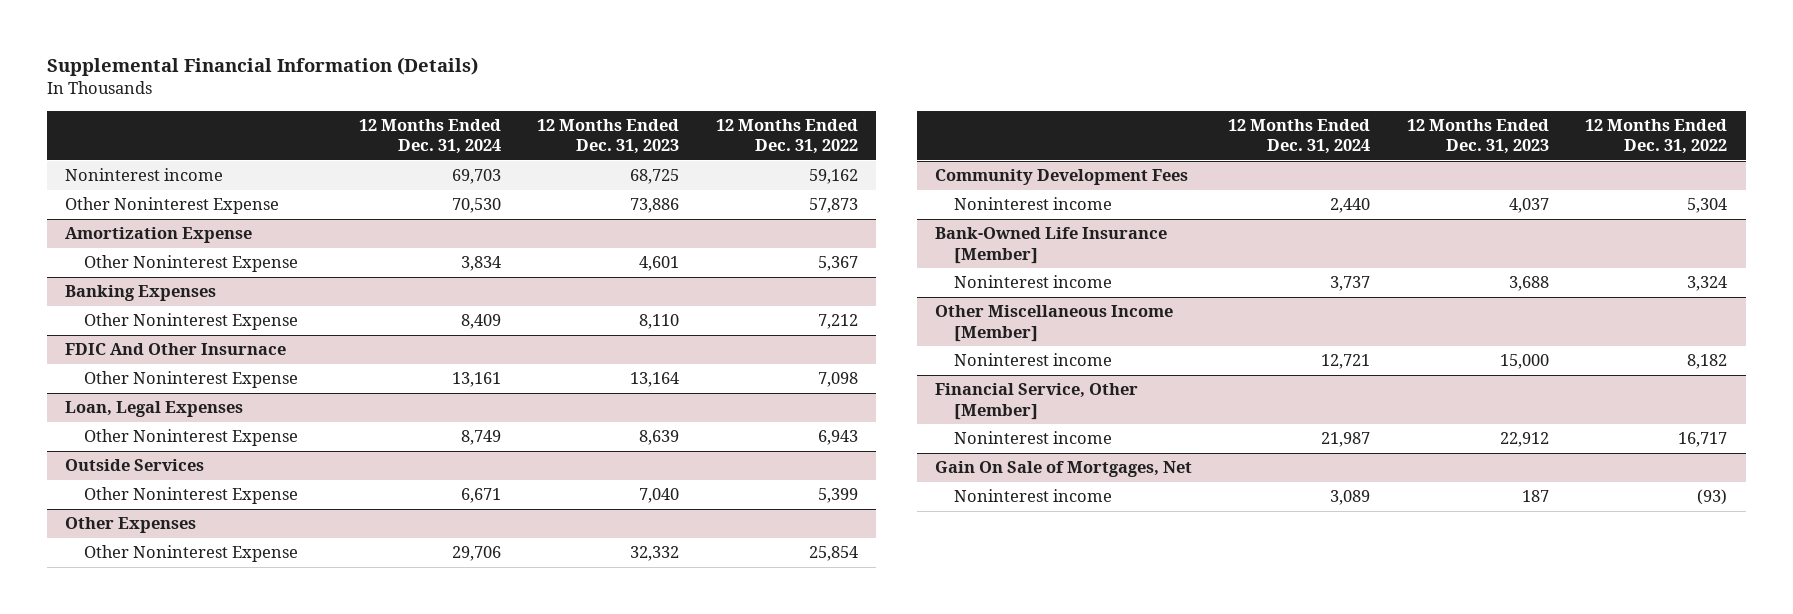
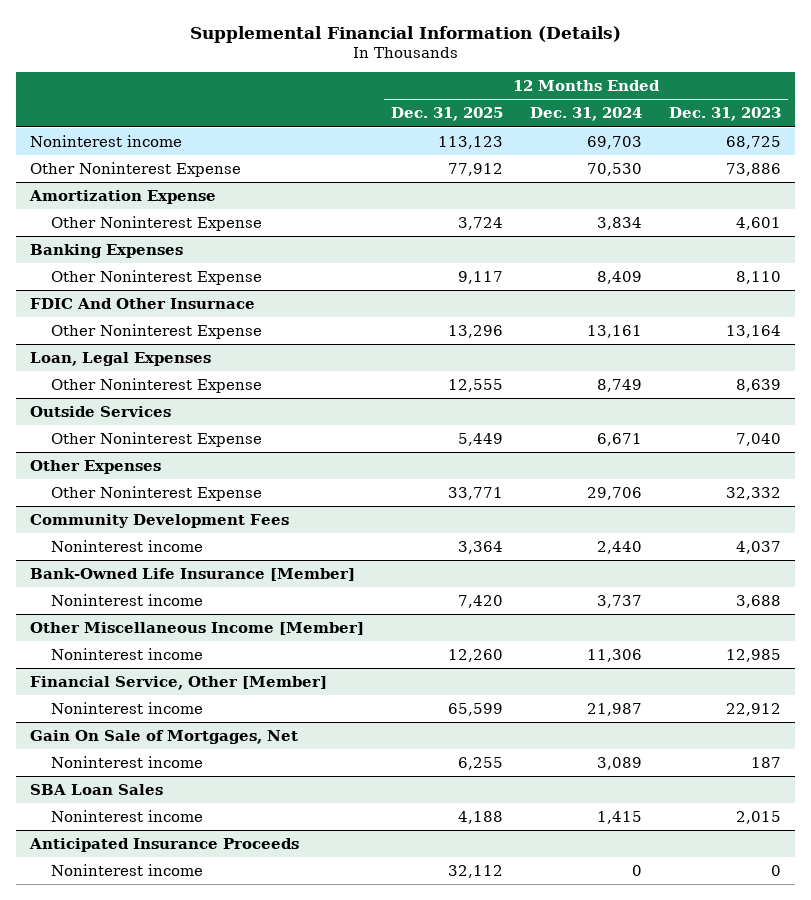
[715,118,858,155] 12 Months Ended Dec. 31, 2022 -> none
none -> [391,107,504,122] Dec. 31, 2025
[1321,354,1371,370] 12,721 -> [587,648,643,662] 11,306
[1499,354,1549,370] 15,000 -> [726,648,782,662] 12,985
none -> [30,783,164,795] SBA Loan Sales
none -> [50,809,203,822] Noninterest income
none -> [29,837,300,852] Anticipated Insurance Proceeds
none -> [50,863,203,876] Noninterest income

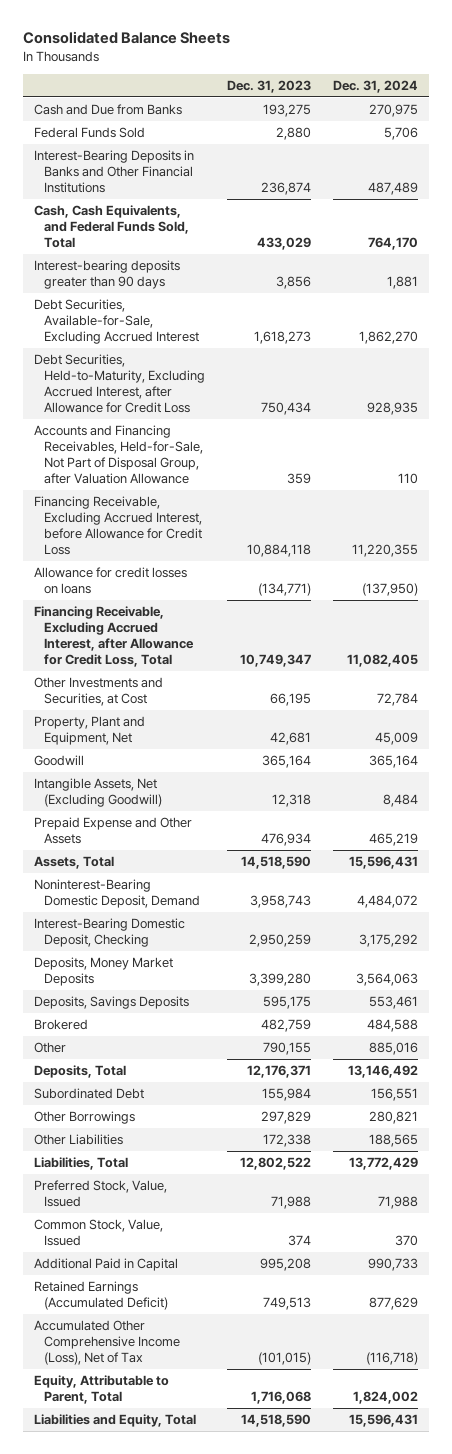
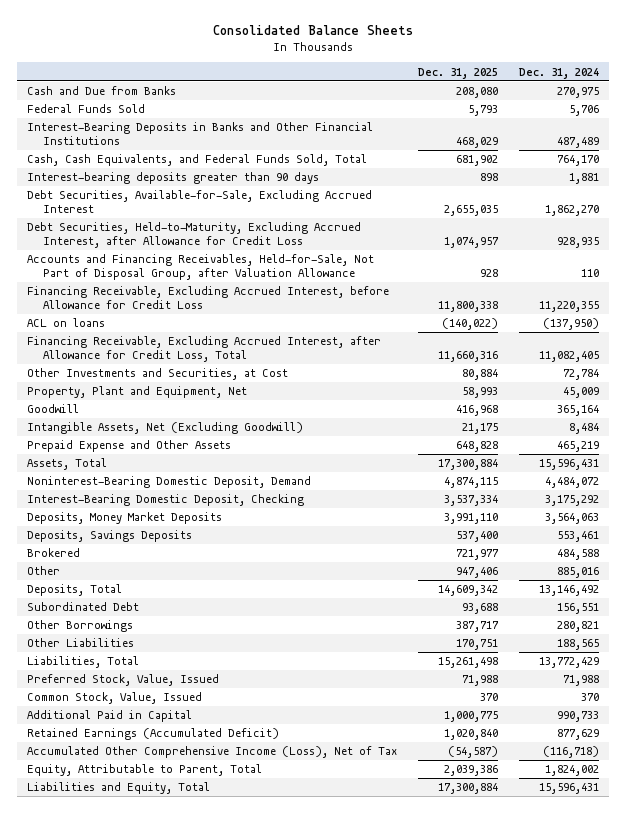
[226,79,311,93] Dec. 31, 2023 -> none
none -> [417,67,498,79] Dec. 31, 2025
[34,567,188,595] Allowance for credit losses on loans -> [27,318,106,328] ACL on loans

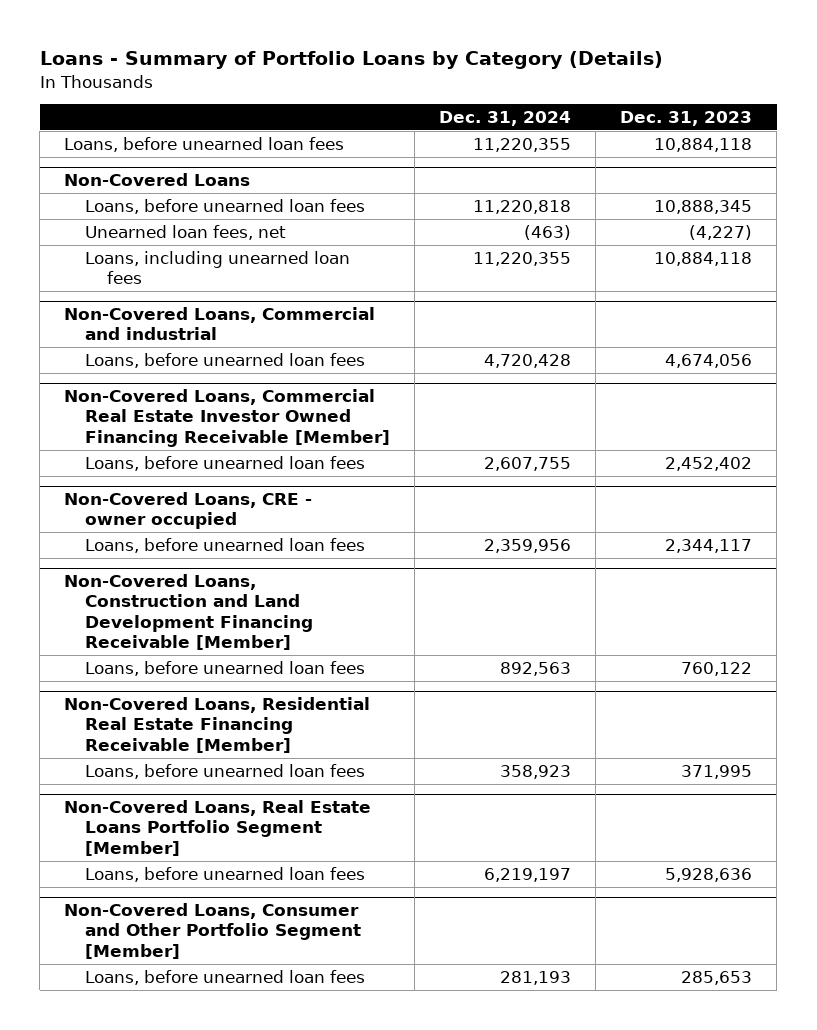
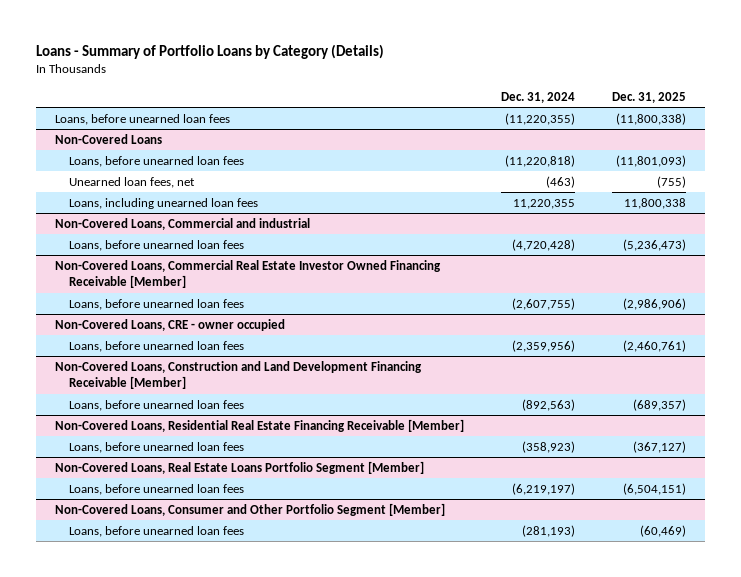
[620,110,753,126] Dec. 31, 2023 -> none
none -> [612,91,687,103] Dec. 31, 2025
[473,137,572,152] 11,220,355 -> [504,112,575,125] (11,220,355)
[473,199,572,214] 11,220,818 -> [504,154,575,167] (11,220,818)
[484,353,572,368] 4,720,428 -> [511,238,575,251] (4,720,428)
[484,456,572,471] 2,607,755 -> [511,297,575,310] (2,607,755)
[484,538,572,553] 2,359,956 -> [511,339,575,352] (2,359,956)
[500,661,572,676] 892,563 -> [521,398,575,411] (892,563)
[500,764,572,779] 358,923 -> [521,440,575,453] (358,923)
[484,867,572,882] 6,219,197 -> [511,482,575,495] (6,219,197)
[500,970,572,985] 281,193 -> [521,524,575,537] (281,193)

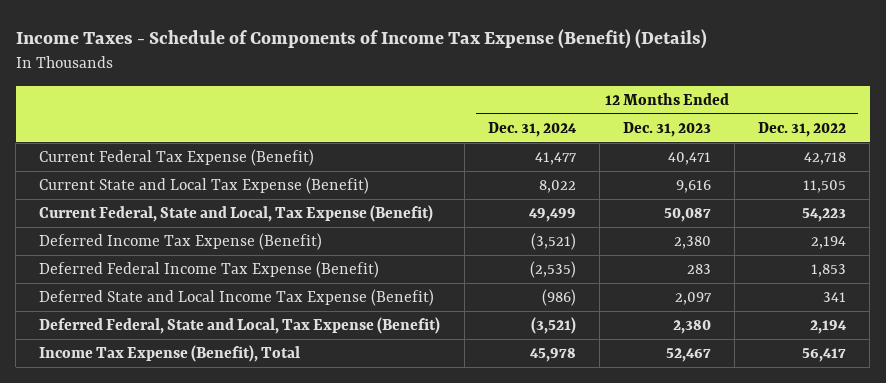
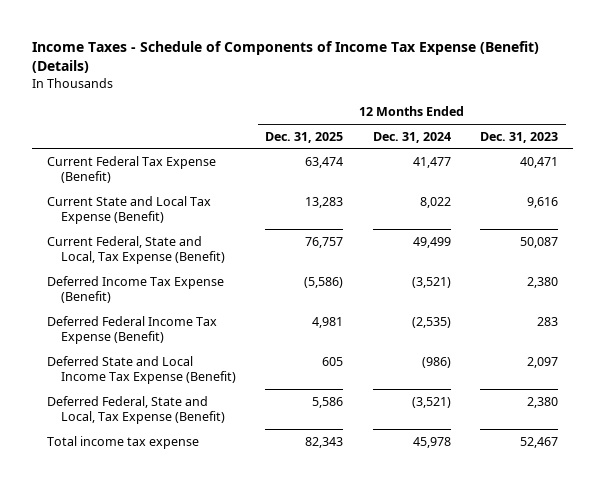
[758,121,847,137] Dec. 31, 2022 -> none
none -> [265,131,344,143] Dec. 31, 2025
[39,345,301,363] Income Tax Expense (Benefit), Total -> [47,435,200,449] Total income tax expense

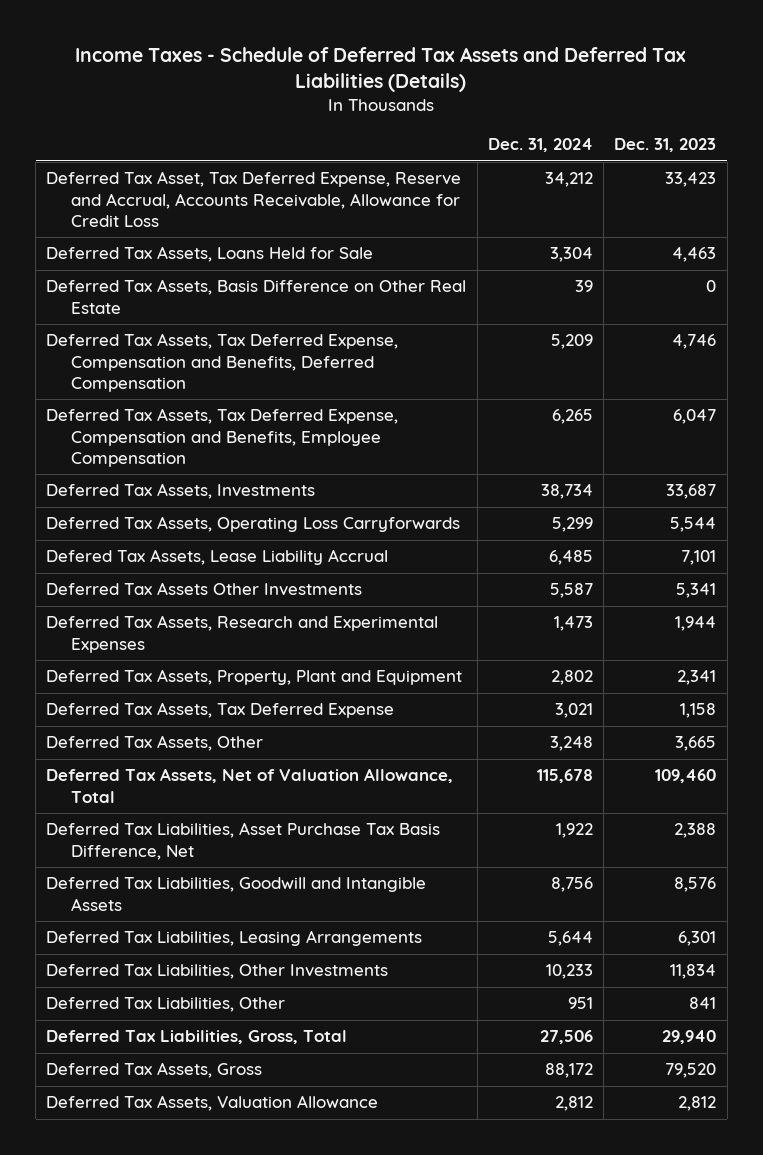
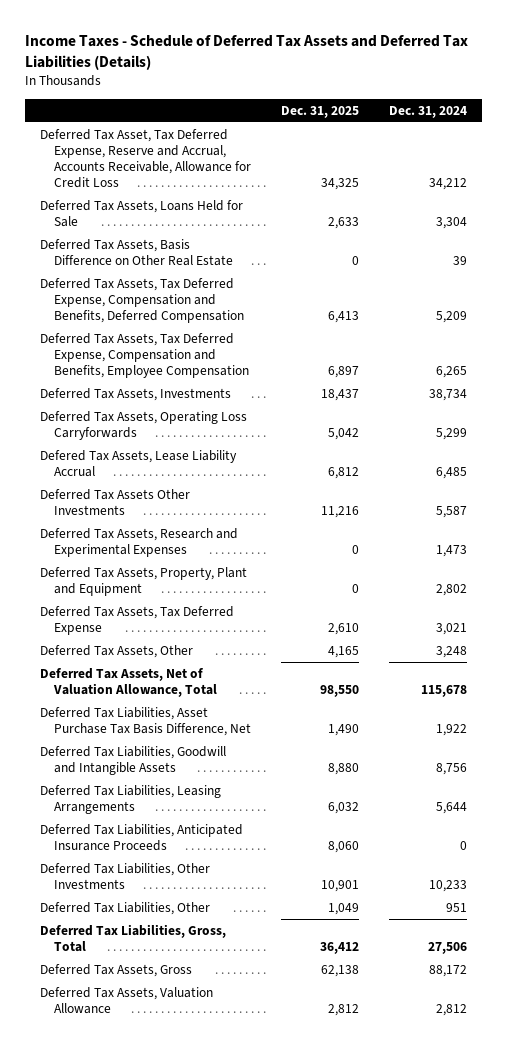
[614,138,717,153] Dec. 31, 2023 -> none
none -> [281,105,360,118] Dec. 31, 2025
none -> [39,824,243,852] Deferred Tax Liabilities, Anticipated Insurance Proceeds

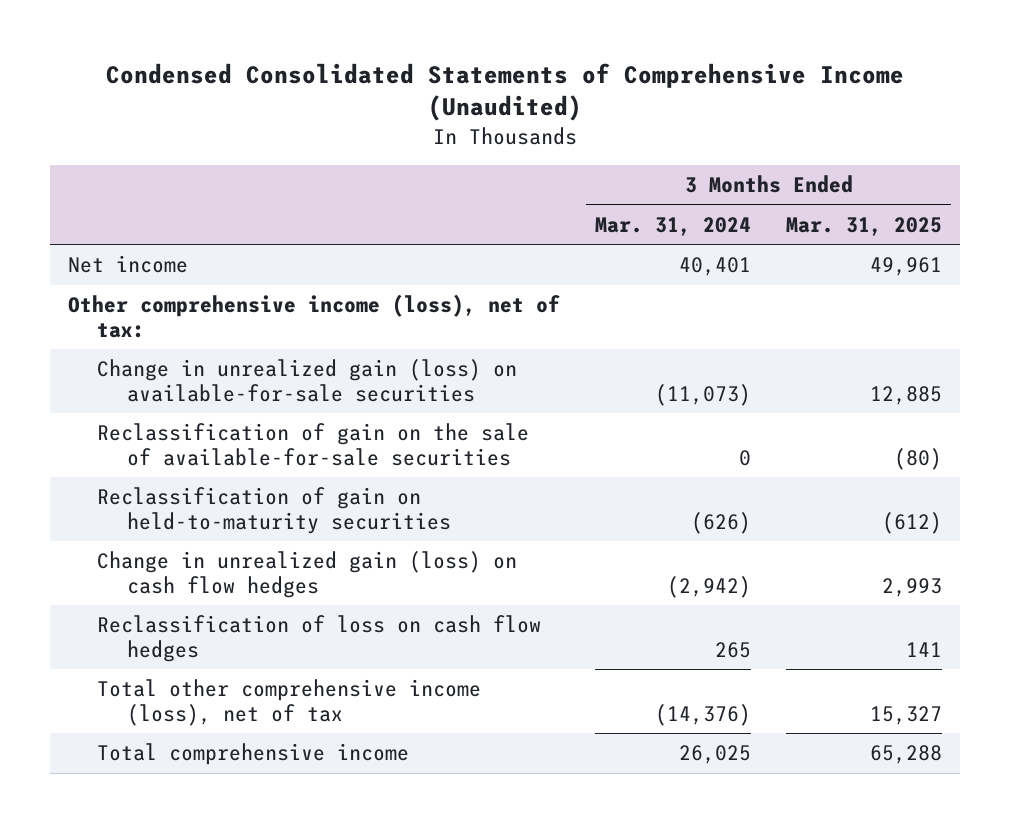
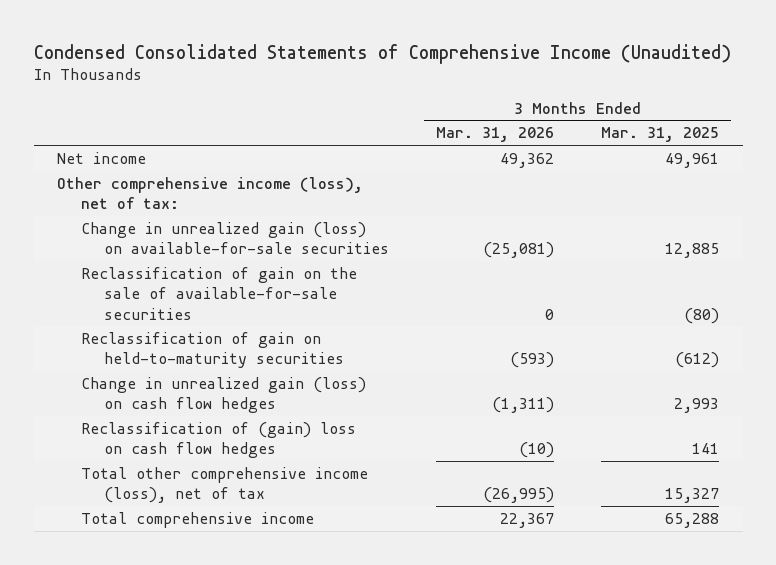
[595,216,752,236] Mar. 31, 2024 -> none
none -> [436,127,555,143] Mar. 31, 2026
[97,615,542,662] Reclassification of loss on cash flow hedges -> [80,421,356,459] Reclassification of (gain) loss on cash flow hedges

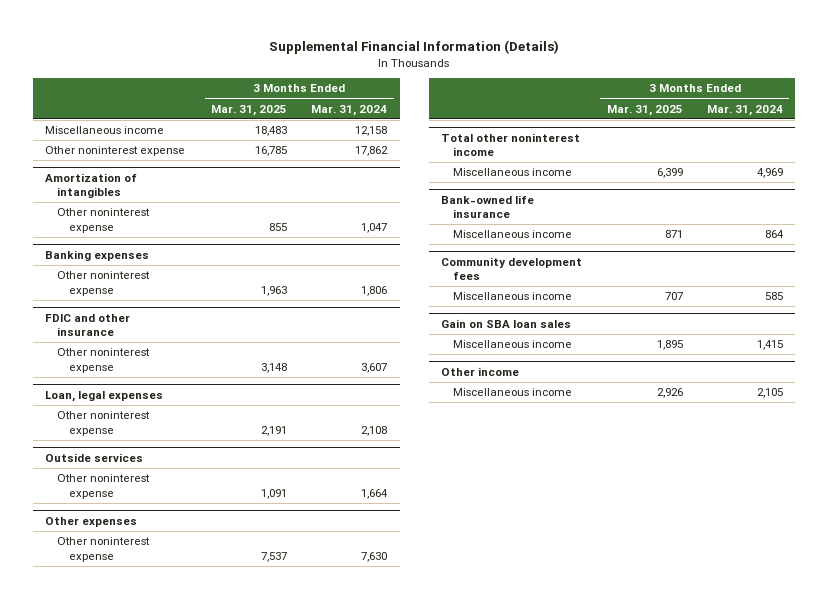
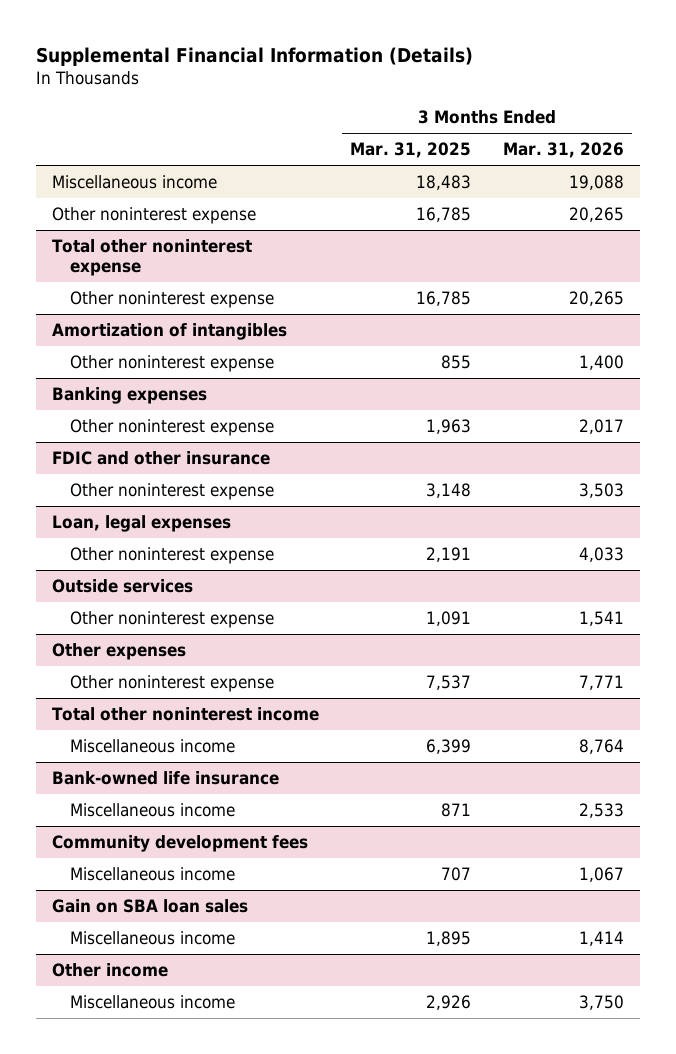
[311,104,388,116] Mar. 31, 2024 -> none
none -> [503,142,625,159] Mar. 31, 2026
none -> [51,239,252,277] Total other noninterest expense
none -> [70,291,275,309] Other noninterest expense

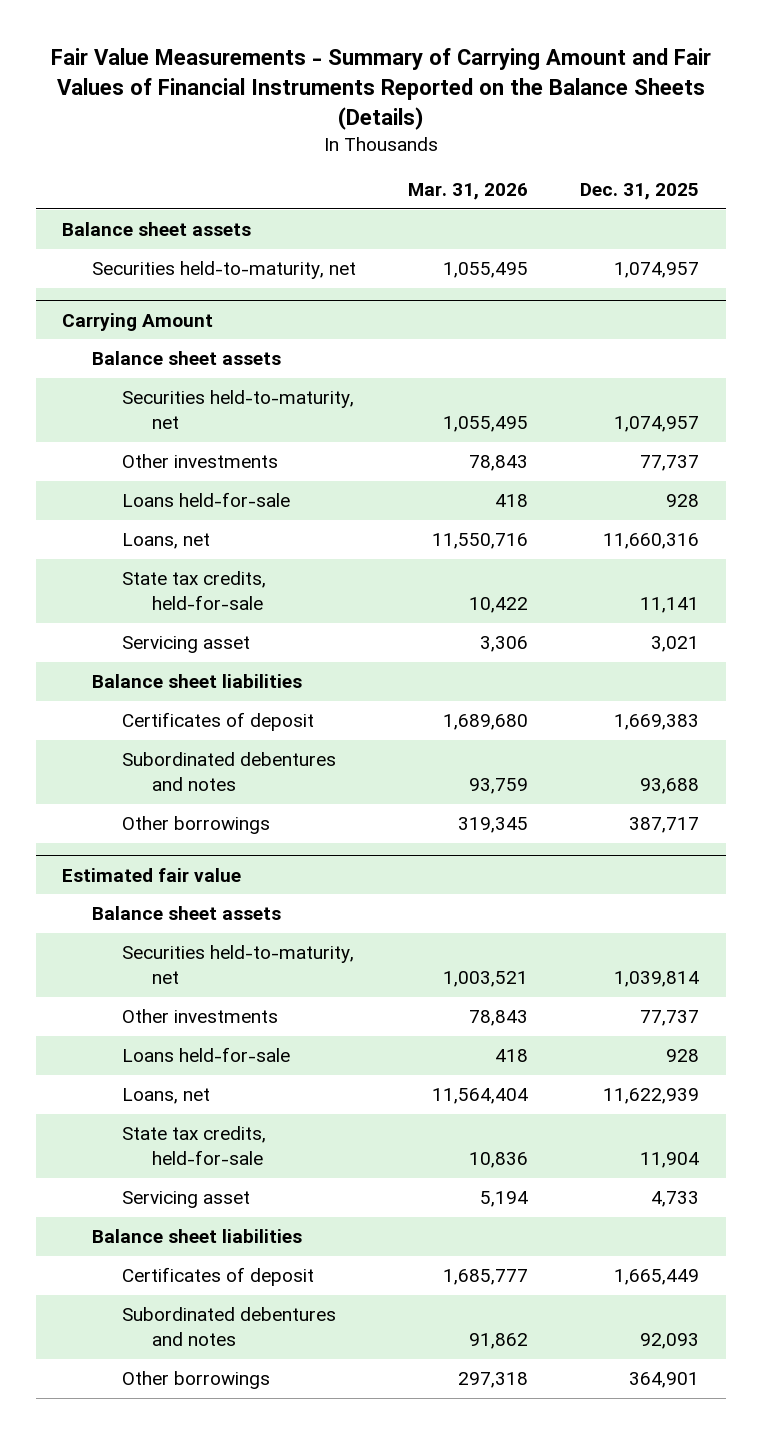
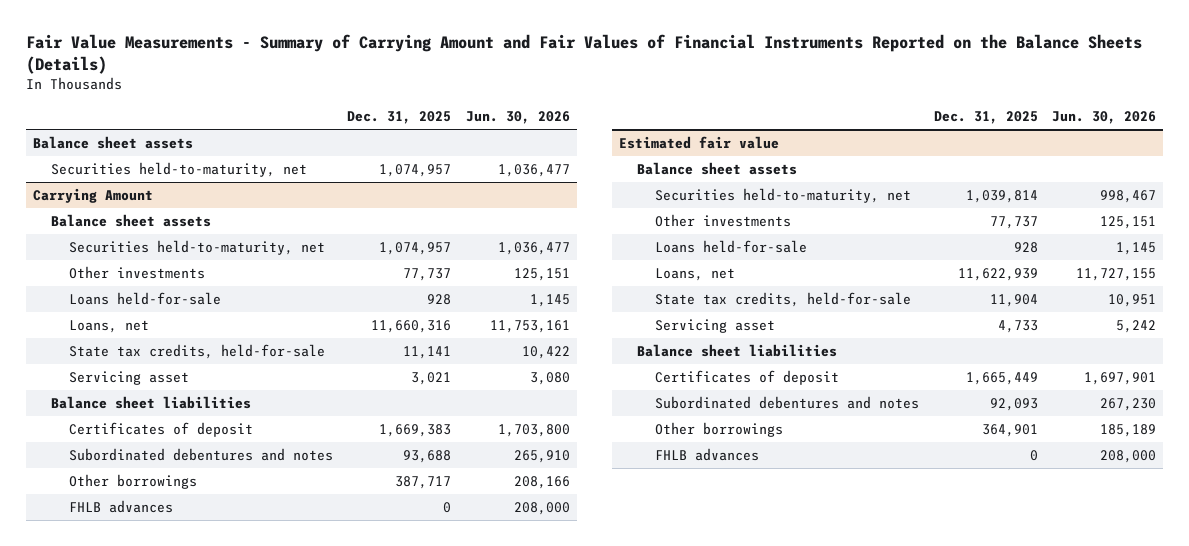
[408,182,529,200] Mar. 31, 2026 -> none
none -> [465,111,570,125] Jun. 30, 2026
none -> [69,499,174,513] FHLB advances
none -> [655,447,760,461] FHLB advances

